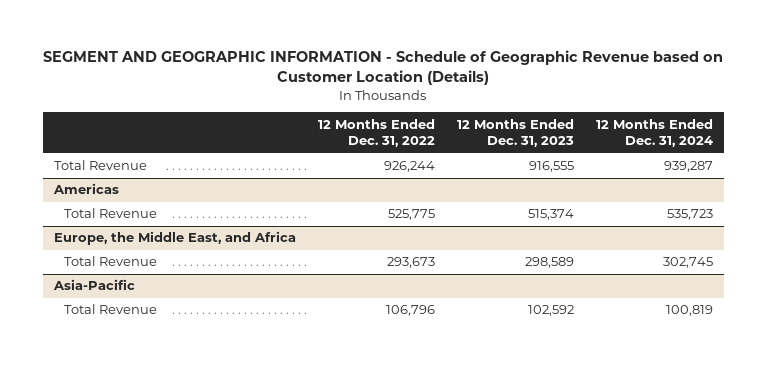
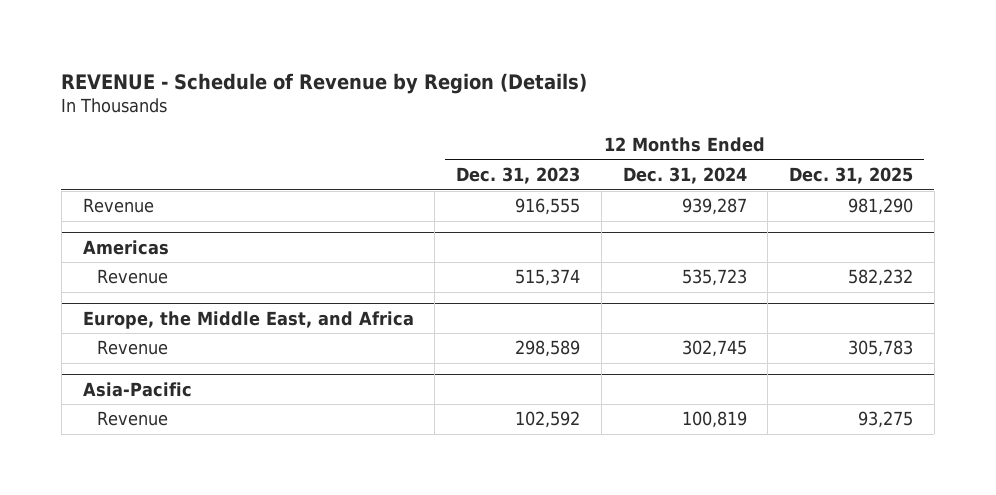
[43,50,724,86] SEGMENT AND GEOGRAPHIC INFORMATION - Schedule of Geographic Revenue based on Customer Location (Details) -> [61,72,588,94] REVENUE - Schedule of Revenue by Region (Details)
[317,118,435,148] 12 Months Ended Dec. 31, 2022 -> none
none -> [789,167,914,185] Dec. 31, 2025
[53,160,147,171] Total Revenue -> [82,198,154,214] Revenue
[64,208,158,219] Total Revenue -> [96,269,168,285] Revenue
[64,256,158,267] Total Revenue -> [96,340,168,356] Revenue
[64,304,158,315] Total Revenue -> [96,411,168,427] Revenue

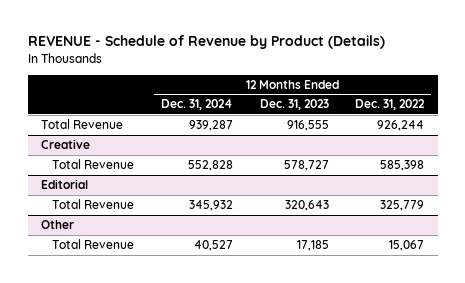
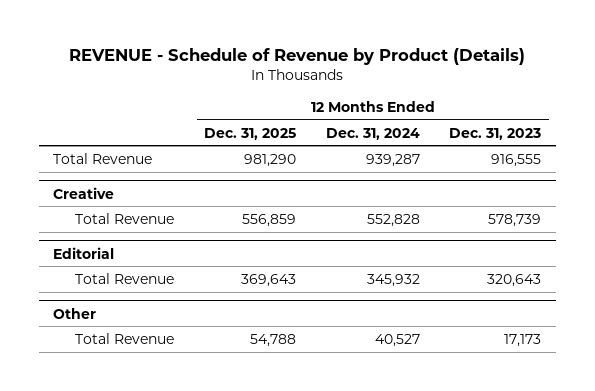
[355,99,426,111] Dec. 31, 2022 -> none
none -> [204,127,297,140] Dec. 31, 2025
[283,160,329,172] 578,727 -> [488,213,542,227] 578,739
[296,240,329,252] 17,185 -> [504,333,542,347] 17,173

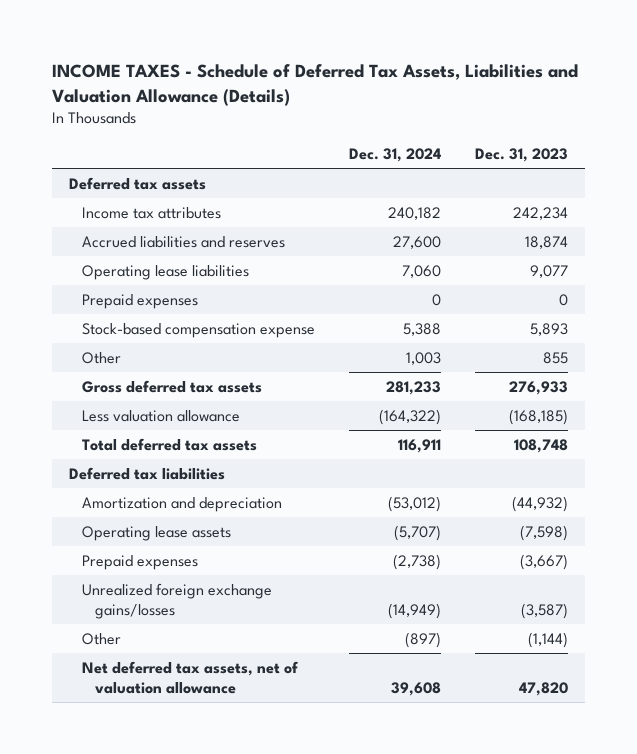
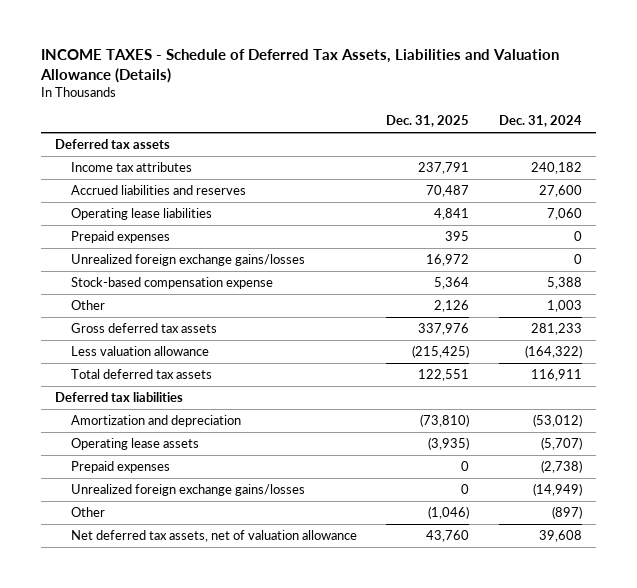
[474,147,568,162] Dec. 31, 2023 -> none
none -> [386,115,470,128] Dec. 31, 2025
none -> [71,254,306,267] Unrealized foreign exchange gains/losses

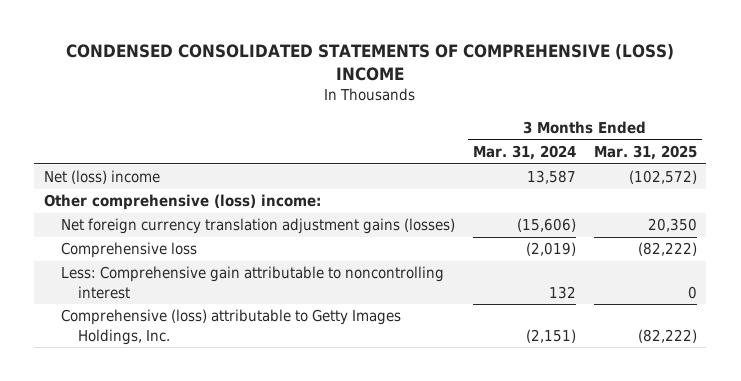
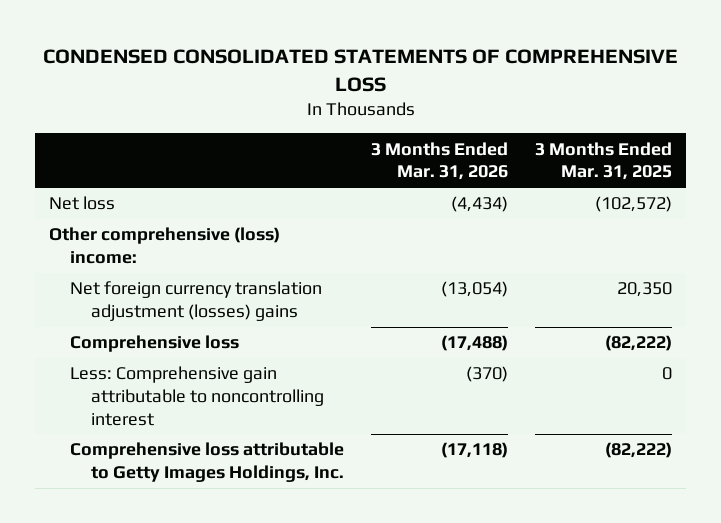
[66,44,675,82] CONDENSED CONSOLIDATED STATEMENTS OF COMPREHENSIVE (LOSS) INCOME -> [42,49,678,92] CONDENSED CONSOLIDATED STATEMENTS OF COMPREHENSIVE LOSS
[472,144,576,160] Mar. 31, 2024 -> none
none -> [371,141,509,181] 3 Months Ended Mar. 31, 2026
[43,170,160,185] Net (loss) income -> [48,196,115,211] Net loss
[60,218,455,235] Net foreign currency translation adjustment gains (losses) -> [69,281,322,322] Net foreign currency translation adjustment (losses) gains
[60,309,401,345] Comprehensive (loss) attributable to Getty Images Holdings, Inc. -> [69,442,345,483] Comprehensive loss attributable to Getty Images Holdings, Inc.

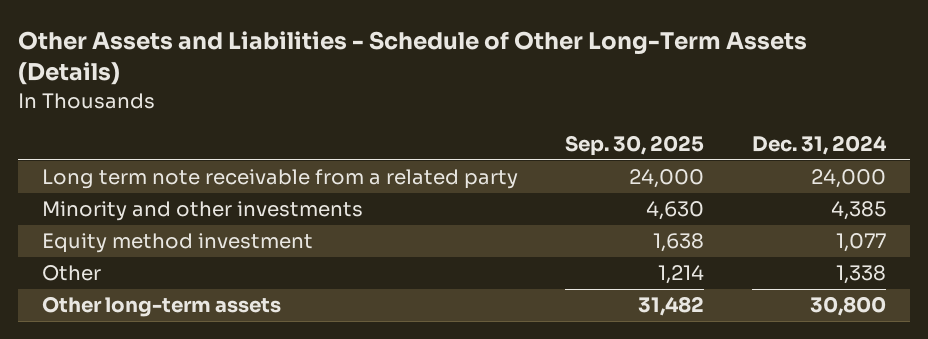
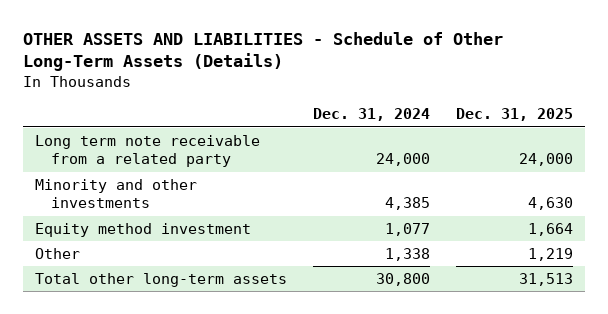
[17,31,807,86] Other Assets and Liabilities - Schedule of Other Long-Term Assets (Details) -> [22,31,503,72] OTHER ASSETS AND LIABILITIES - Schedule of Other Long-Term Assets (Details)
[565,135,705,157] Sep. 30, 2025 -> none
none -> [455,108,573,122] Dec. 31, 2025
[41,296,281,318] Other long-term assets -> [35,272,288,287] Total other long-term assets

